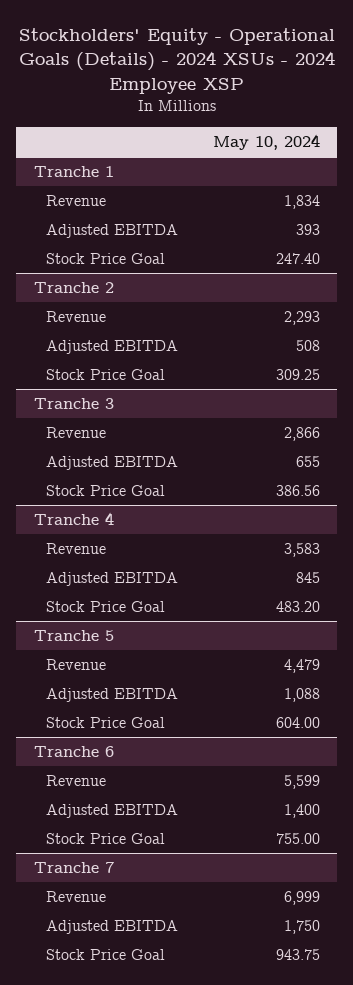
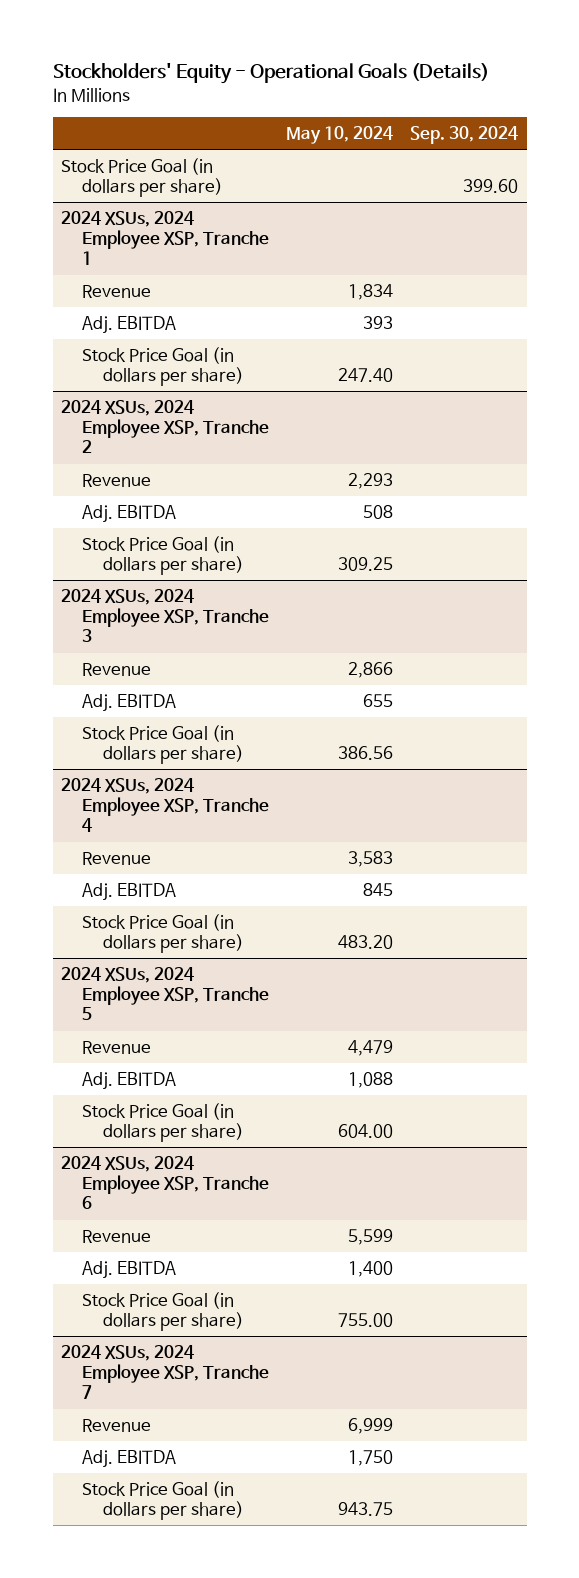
[18,27,335,94] Stockholders' Equity - Operational Goals (Details) - 2024 XSUs - 2024 Employee XSP -> [52,63,489,85] Stockholders' Equity - Operational Goals (Details)
none -> [410,126,519,145] Sep. 30, 2024
[33,166,114,178] Tranche 1 -> none
none -> [61,157,223,198] Stock Price Goal (in dollars per share)
none -> [61,210,269,266] 2024 XSUs, 2024 Employee XSP, Tranche 1
[33,282,114,294] Tranche 2 -> none
[45,224,178,239] Adjusted EBITDA -> [81,315,176,334] Adj. EBITDA
[45,253,165,265] Stock Price Goal -> [81,346,244,387] Stock Price Goal (in dollars per share)
none -> [61,399,269,454] 2024 XSUs, 2024 Employee XSP, Tranche 2
[33,398,114,410] Tranche 3 -> none
[45,340,178,355] Adjusted EBITDA -> [81,504,176,523] Adj. EBITDA
[45,369,165,381] Stock Price Goal -> [81,535,244,576] Stock Price Goal (in dollars per share)
none -> [61,588,269,643] 2024 XSUs, 2024 Employee XSP, Tranche 3
[33,512,114,526] Tranche 4 -> none
[45,456,178,471] Adjusted EBITDA -> [81,693,176,712] Adj. EBITDA
[45,485,165,497] Stock Price Goal -> [81,724,244,765] Stock Price Goal (in dollars per share)
none -> [61,777,269,833] 2024 XSUs, 2024 Employee XSP, Tranche 4
[33,630,114,642] Tranche 5 -> none
[45,572,178,587] Adjusted EBITDA -> [81,882,176,901] Adj. EBITDA
[45,601,165,613] Stock Price Goal -> [81,913,244,954] Stock Price Goal (in dollars per share)
none -> [61,966,269,1021] 2024 XSUs, 2024 Employee XSP, Tranche 5
[33,746,114,758] Tranche 6 -> none
[45,688,178,703] Adjusted EBITDA -> [81,1071,176,1090] Adj. EBITDA
[45,717,165,729] Stock Price Goal -> [81,1102,244,1143] Stock Price Goal (in dollars per share)
none -> [61,1155,269,1210] 2024 XSUs, 2024 Employee XSP, Tranche 6
[33,862,114,874] Tranche 7 -> none
[45,804,178,819] Adjusted EBITDA -> [81,1260,176,1279] Adj. EBITDA
[45,833,165,845] Stock Price Goal -> [81,1291,244,1332] Stock Price Goal (in dollars per share)
none -> [61,1344,269,1400] 2024 XSUs, 2024 Employee XSP, Tranche 7
[45,920,178,935] Adjusted EBITDA -> [81,1449,176,1468] Adj. EBITDA
[45,949,165,961] Stock Price Goal -> [81,1480,244,1521] Stock Price Goal (in dollars per share)

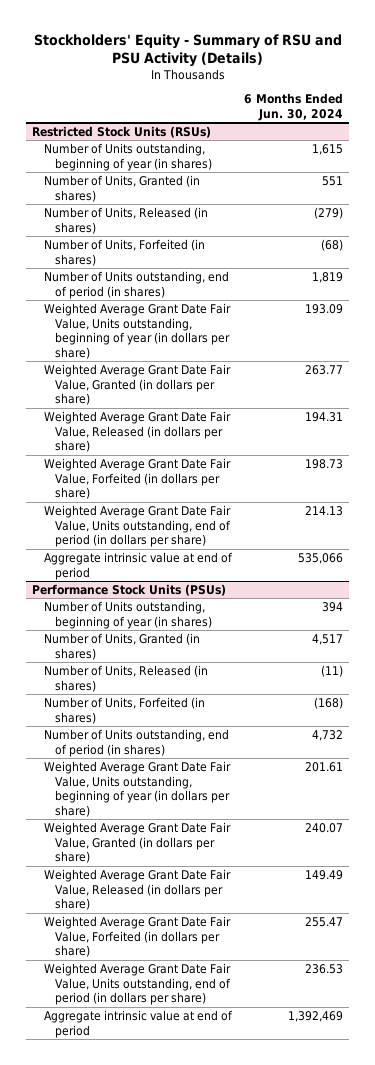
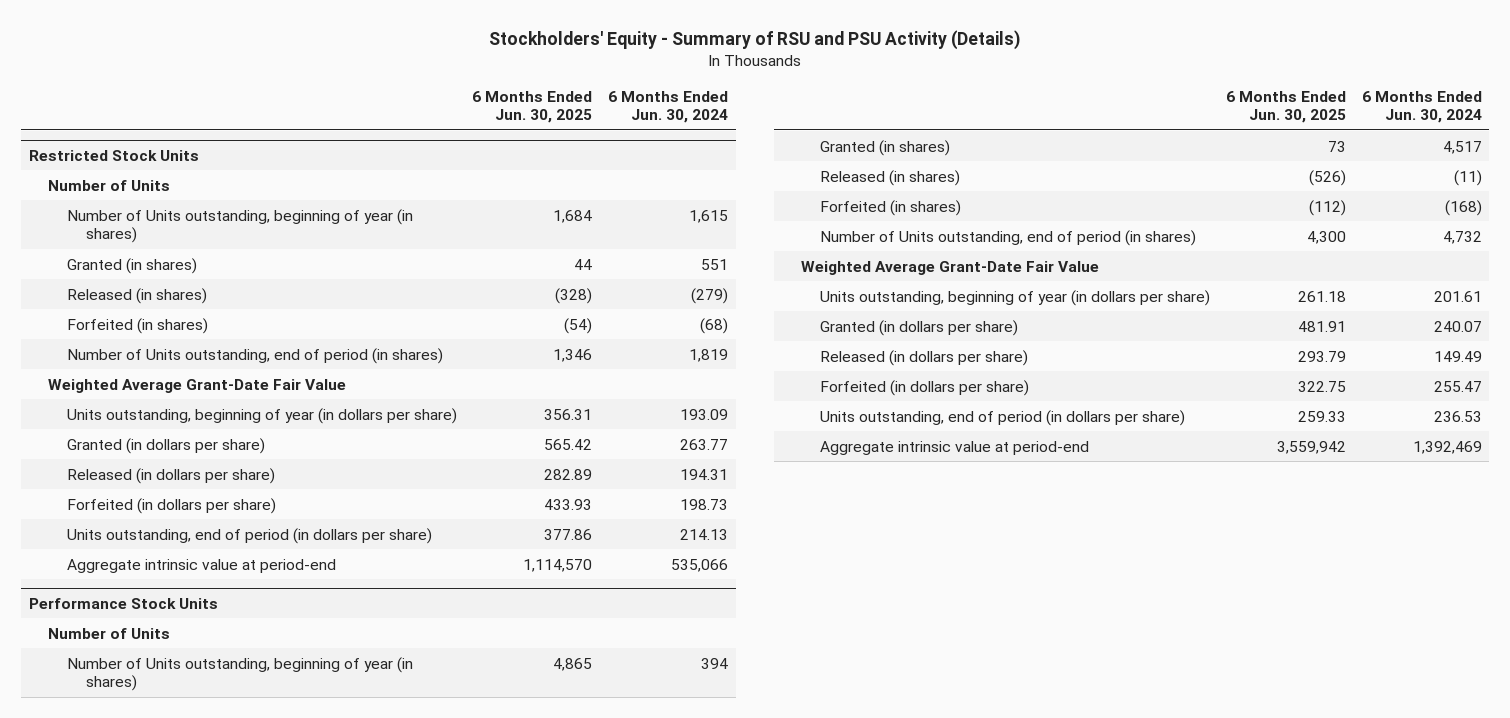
none -> [472,90,593,123] 6 Months Ended Jun. 30, 2025
[32,126,212,139] Restricted Stock Units (RSUs) -> [28,149,199,161] Restricted Stock Units
none -> [47,179,170,191] Number of Units
[43,175,200,202] Number of Units, Granted (in shares) -> [66,257,197,274] Granted (in shares)
[43,207,208,234] Number of Units, Released (in shares) -> [66,287,207,304] Released (in shares)
[43,239,205,266] Number of Units, Forfeited (in shares) -> [66,317,208,334] Forfeited (in shares)
none -> [47,378,346,393] Weighted Average Grant-Date Fair Value
[43,303,231,359] Weighted Average Grant Date Fair Value, Units outstanding, beginning of year (in dollars per share) -> [66,407,457,424] Units outstanding, beginning of year (in dollars per share)
[43,364,231,406] Weighted Average Grant Date Fair Value, Granted (in dollars per share) -> [66,437,265,454] Granted (in dollars per share)
[43,411,231,453] Weighted Average Grant Date Fair Value, Released (in dollars per share) -> [66,467,275,484] Released (in dollars per share)
[43,458,231,500] Weighted Average Grant Date Fair Value, Forfeited (in dollars per share) -> [66,497,276,514] Forfeited (in dollars per share)
[43,505,232,548] Weighted Average Grant Date Fair Value, Units outstanding, end of period (in dollars per share) -> [66,527,432,544] Units outstanding, end of period (in dollars per share)
[43,552,233,580] Aggregate intrinsic value at end of period -> [66,558,336,573] Aggregate intrinsic value at period-end
[32,584,227,597] Performance Stock Units (PSUs) -> [28,597,218,609] Performance Stock Units
none -> [47,627,170,639] Number of Units
[43,633,200,660] Number of Units, Granted (in shares) -> [820,139,951,156] Granted (in shares)
[43,665,208,692] Number of Units, Released (in shares) -> [820,169,961,186] Released (in shares)
[43,697,205,724] Number of Units, Forfeited (in shares) -> [820,199,962,216] Forfeited (in shares)
none -> [801,260,1100,275] Weighted Average Grant-Date Fair Value
[43,761,231,817] Weighted Average Grant Date Fair Value, Units outstanding, beginning of year (in dollars per share) -> [820,289,1211,306] Units outstanding, beginning of year (in dollars per share)
[43,822,231,864] Weighted Average Grant Date Fair Value, Granted (in dollars per share) -> [820,319,1019,336] Granted (in dollars per share)
[43,869,231,911] Weighted Average Grant Date Fair Value, Released (in dollars per share) -> [820,349,1029,366] Released (in dollars per share)
[43,916,231,958] Weighted Average Grant Date Fair Value, Forfeited (in dollars per share) -> [820,379,1030,396] Forfeited (in dollars per share)
[43,963,232,1006] Weighted Average Grant Date Fair Value, Units outstanding, end of period (in dollars per share) -> [820,409,1186,426] Units outstanding, end of period (in dollars per share)
[43,1010,233,1038] Aggregate intrinsic value at end of period -> [820,440,1090,455] Aggregate intrinsic value at period-end

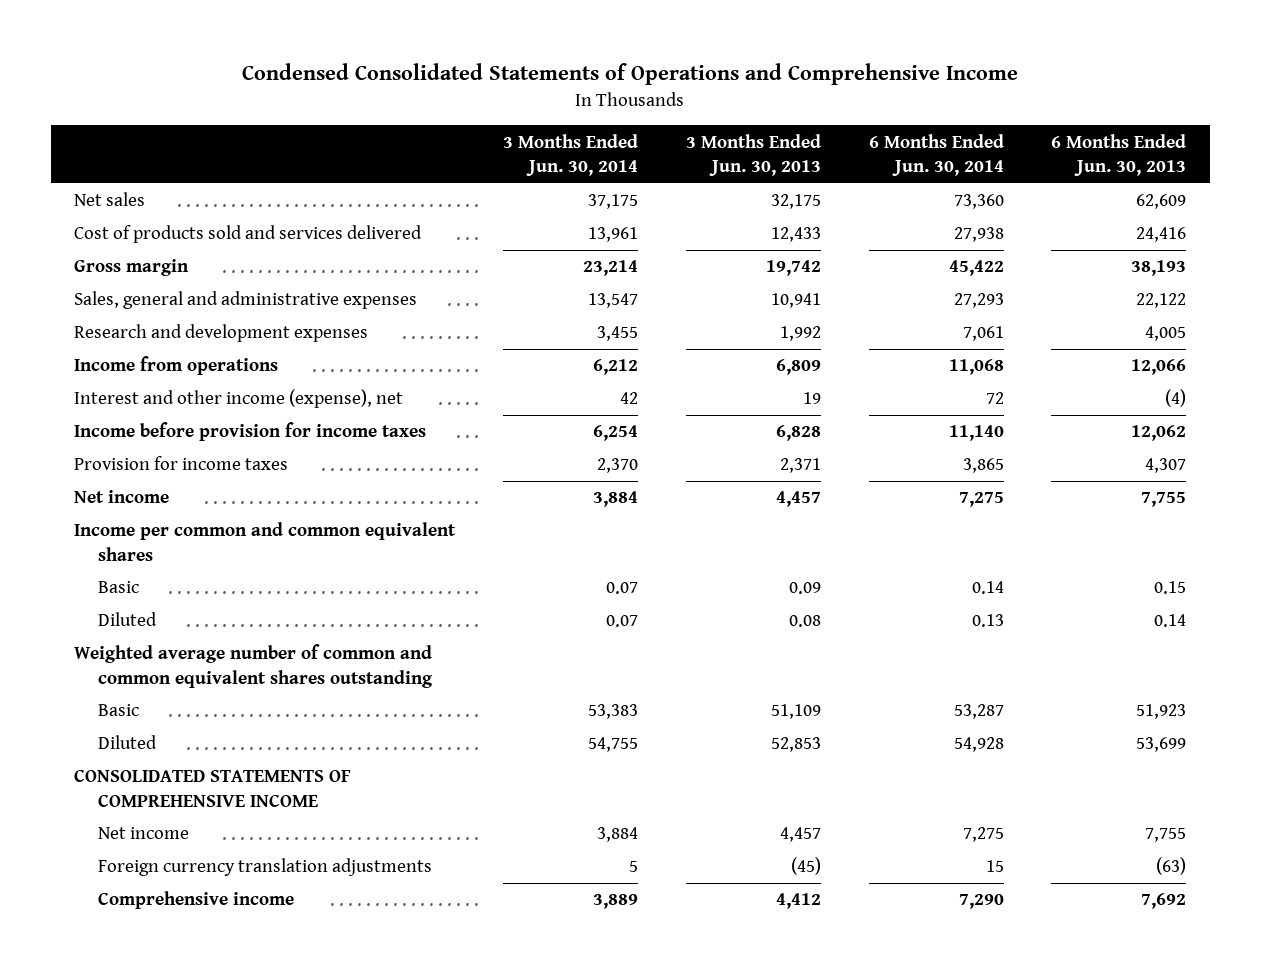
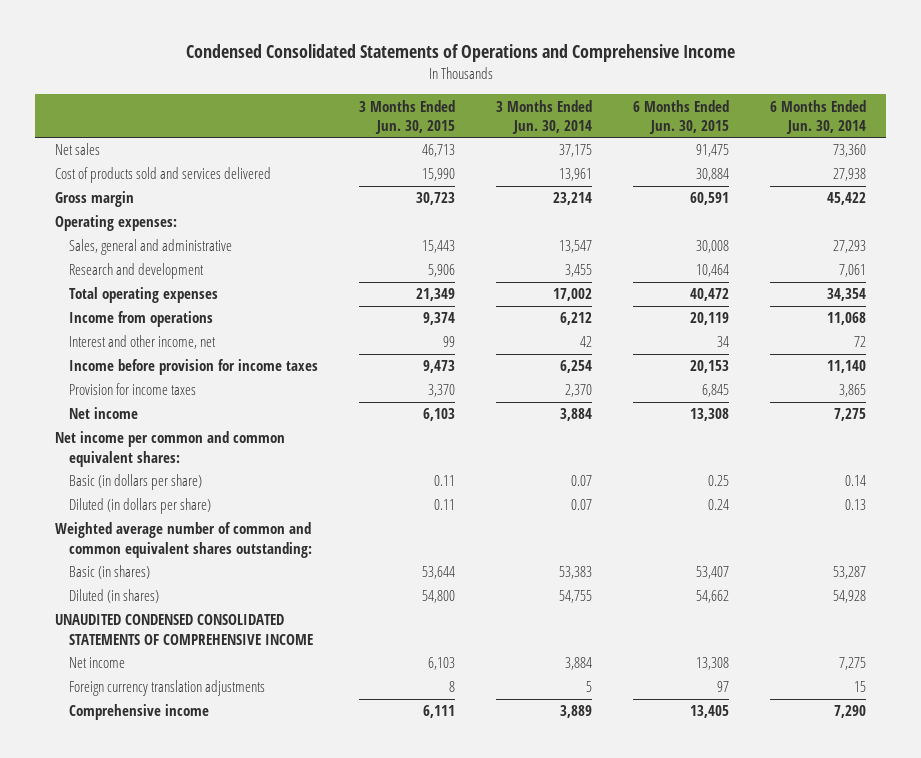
[685,133,821,177] 3 Months Ended Jun. 30, 2013 -> none
[1051,133,1187,177] 6 Months Ended Jun. 30, 2013 -> none
none -> [359,99,456,134] 3 Months Ended Jun. 30, 2015
none -> [633,99,730,134] 6 Months Ended Jun. 30, 2015
none -> [55,215,178,232] Operating expenses:
[74,291,418,310] Sales, general and administrative expenses -> [69,239,233,256] Sales, general and administrative
[74,324,369,343] Research and development expenses -> [69,263,205,280] Research and development
none -> [69,287,219,304] Total operating expenses
[74,389,404,409] Interest and other income (expense), net -> [69,335,217,350] Interest and other income, net
[74,522,457,562] Income per common and common equivalent shares -> [55,431,286,467] Net income per common and common equivalent shares:
[98,581,140,594] Basic -> [69,474,203,491] Basic (in dollars per share)
[98,612,158,627] Diluted -> [69,498,212,515] Diluted (in dollars per share)
[74,644,434,689] Weighted average number of common and common equivalent shares outstanding -> [55,522,313,558] Weighted average number of common and common equivalent shares outstanding:
[98,704,140,717] Basic -> [69,565,151,580] Basic (in shares)
[98,735,158,750] Diluted -> [69,589,160,604] Diluted (in shares)
[74,769,352,808] CONSOLIDATED STATEMENTS OF COMPREHENSIVE INCOME -> [55,614,314,645] UNAUDITED CONDENSED CONSOLIDATED STATEMENTS OF COMPREHENSIVE INCOME

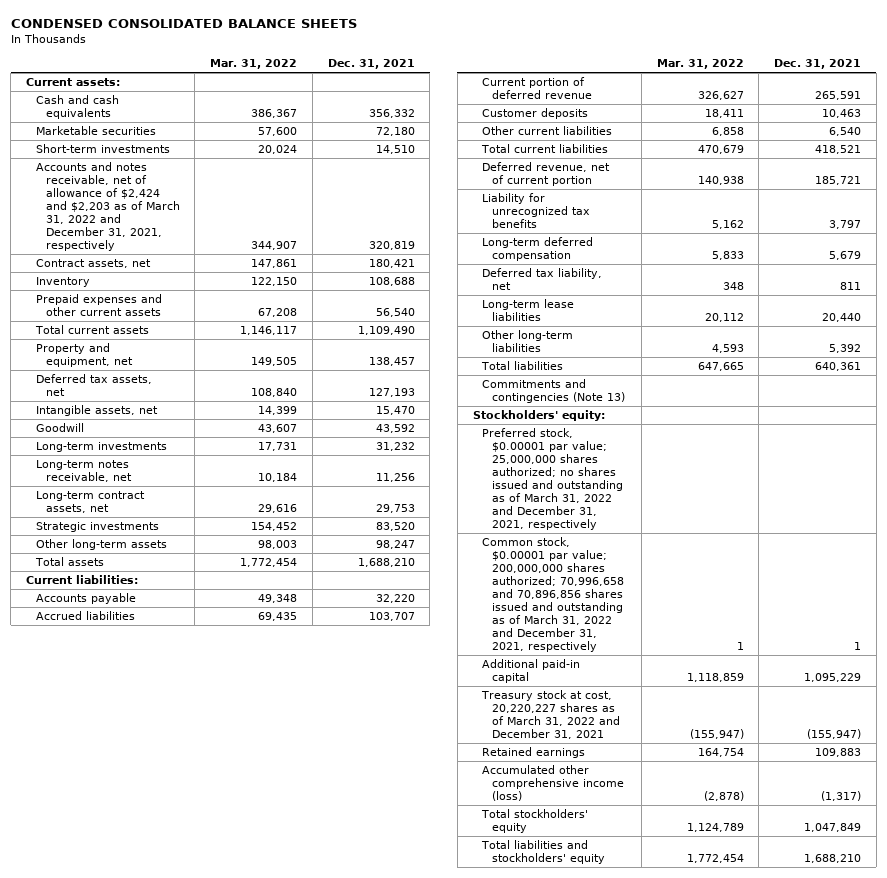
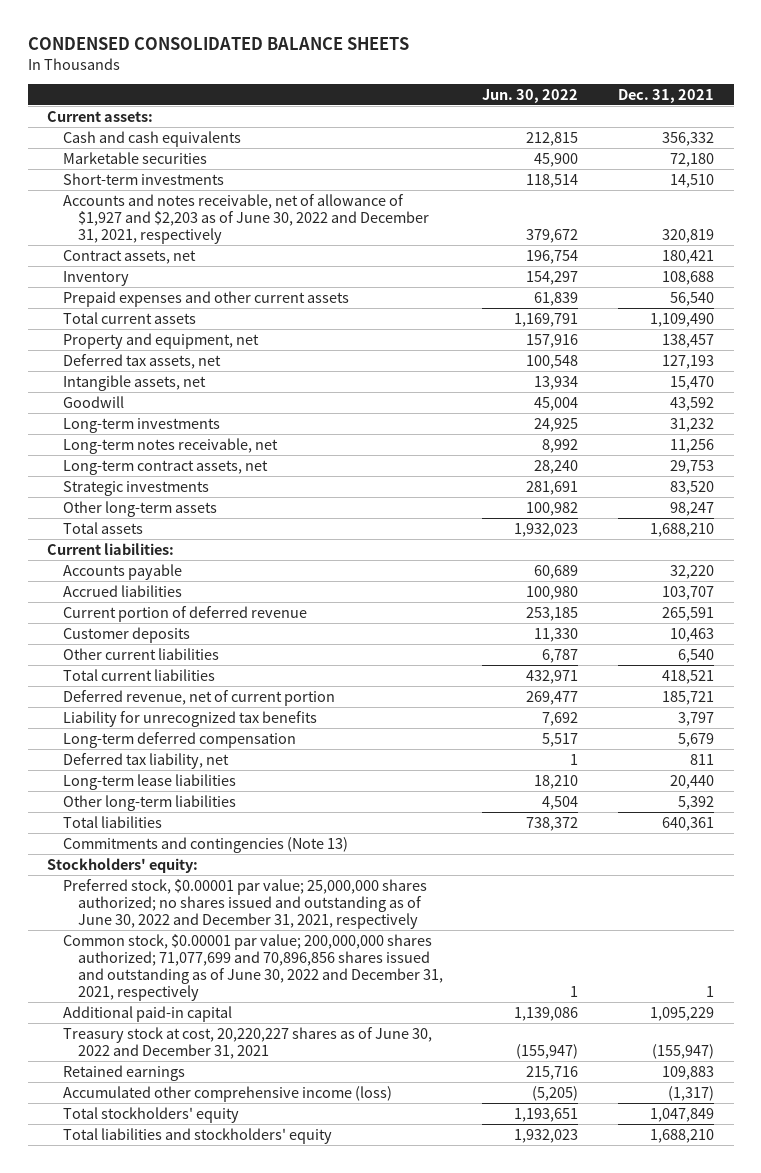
[210,59,298,70] Mar. 31, 2022 -> none
none -> [482,88,579,103] Jun. 30, 2022
[35,162,180,251] Accounts and notes receivable, net of allowance of $2,424 and $2,203 as of March 31, 2022 and December 31, 2021, respectively -> [62,193,430,244] Accounts and notes receivable, net of allowance of $1,927 and $2,203 as of June 30, 2022 and December 31, 2021, respectively
[482,428,624,530] Preferred stock, $0.00001 par value; 25,000,000 shares authorized; no shares issued and outstanding as of March 31, 2022 and December 31, 2021, respectively -> [62,878,427,929] Preferred stock, $0.00001 par value; 25,000,000 shares authorized; no shares issued and outstanding as of June 30, 2022 and December 31, 2021, respectively
[482,537,625,652] Common stock, $0.00001 par value; 200,000,000 shares authorized; 70,996,658 and 70,896,856 shares issued and outstanding as of March 31, 2022 and December 31, 2021, respectively -> [62,933,444,1001] Common stock, $0.00001 par value; 200,000,000 shares authorized; 71,077,699 and 70,896,856 shares issued and outstanding as of June 30, 2022 and December 31, 2021, respectively
[481,690,621,739] Treasury stock at cost, 20,220,227 shares as of March 31, 2022 and December 31, 2021 -> [62,1026,432,1059] Treasury stock at cost, 20,220,227 shares as of June 30, 2022 and December 31, 2021

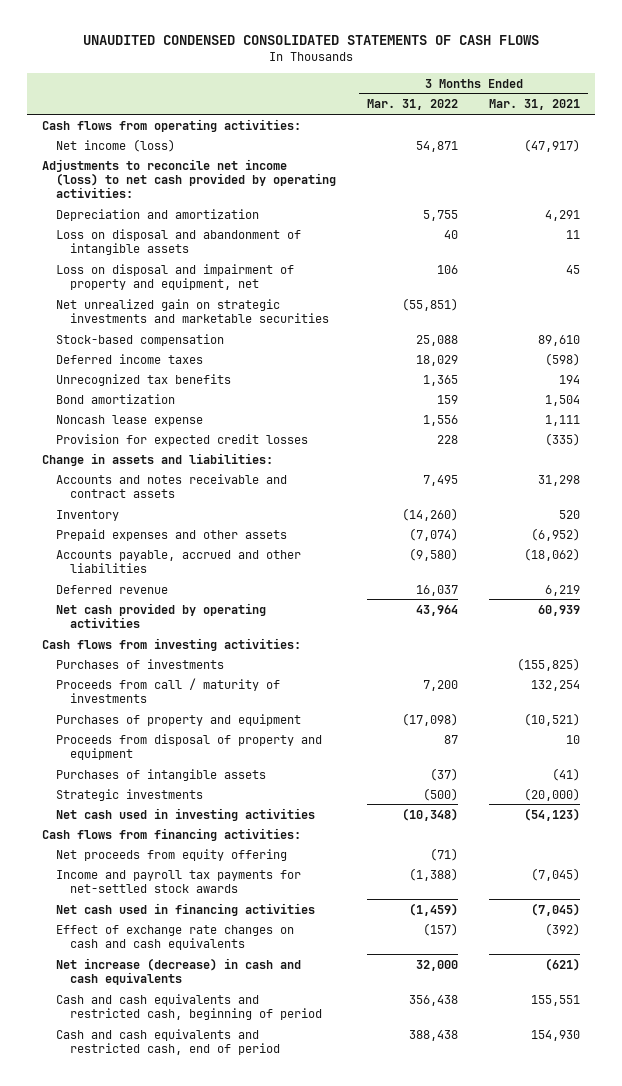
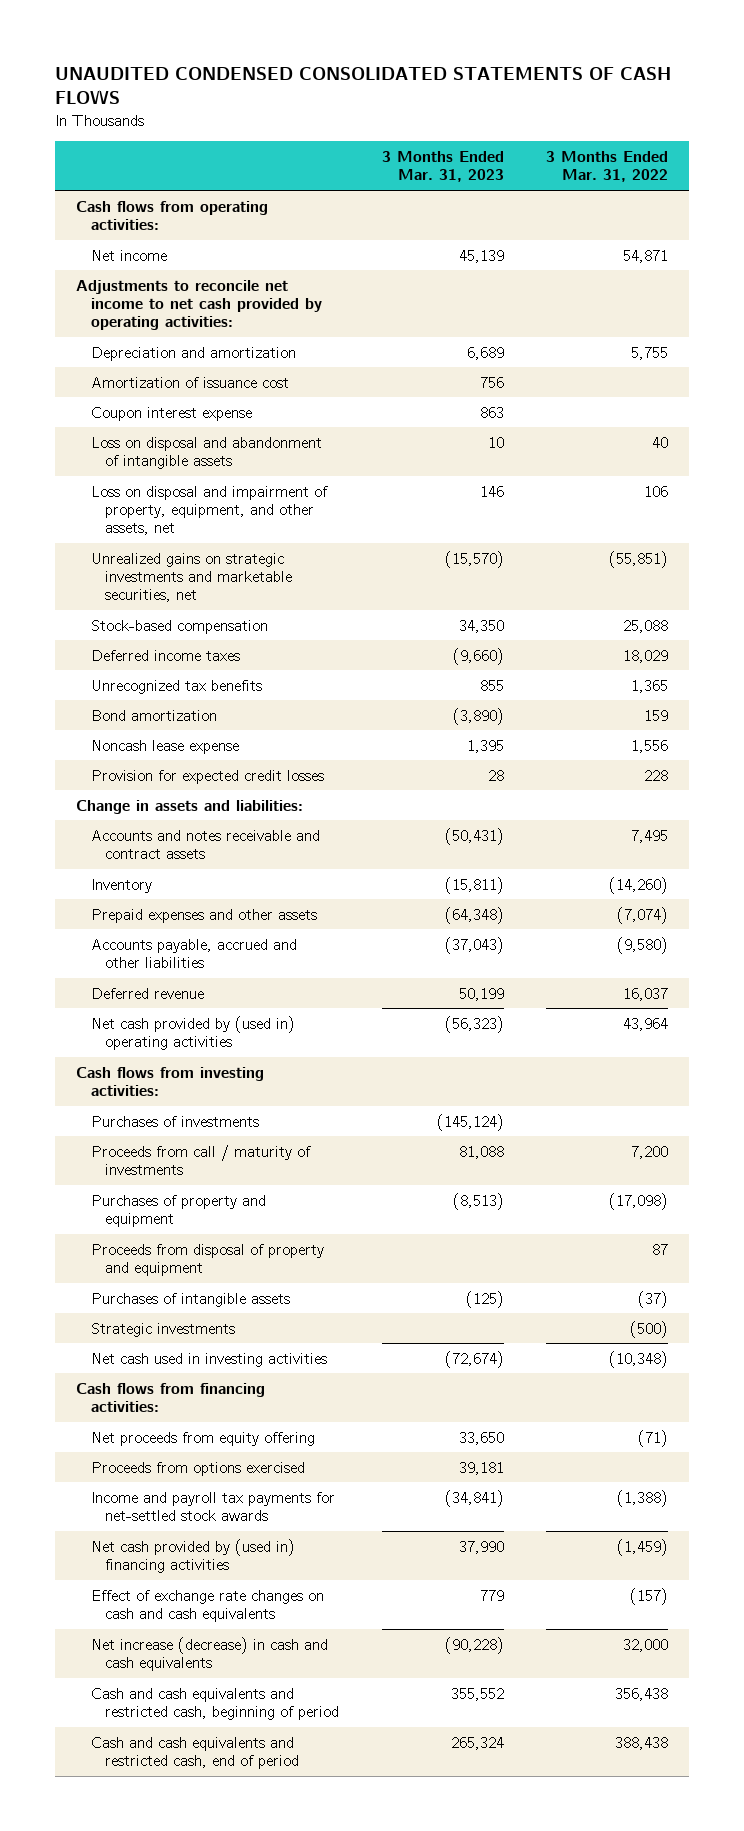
[489,99,581,111] Mar. 31, 2021 -> none
none -> [381,151,504,183] 3 Months Ended Mar. 31, 2023
[56,138,176,152] Net income (loss) -> [90,249,167,261] Net income
[42,158,337,199] Adjustments to reconcile net income (loss) to net cash provided by operating activities: -> [76,279,322,331] Adjustments to reconcile net income to net cash provided by operating activities:
none -> [90,376,289,388] Amortization of issuance cost
none -> [90,406,252,421] Coupon interest expense
[56,263,295,291] Loss on disposal and impairment of property and equipment, net -> [90,485,328,536] Loss on disposal and impairment of property, equipment, and other assets, net
[56,298,330,324] Net unrealized gain on strategic investments and marketable securities -> [90,552,293,603] Unrealized gains on strategic investments and marketable securities, net
[56,602,267,629] Net cash provided by operating activities -> [90,1015,295,1050] Net cash provided by (used in) operating activities
none -> [90,1461,305,1476] Proceeds from options exercised
[56,902,316,916] Net cash used in financing activities -> [90,1538,295,1573] Net cash provided by (used in) financing activities

